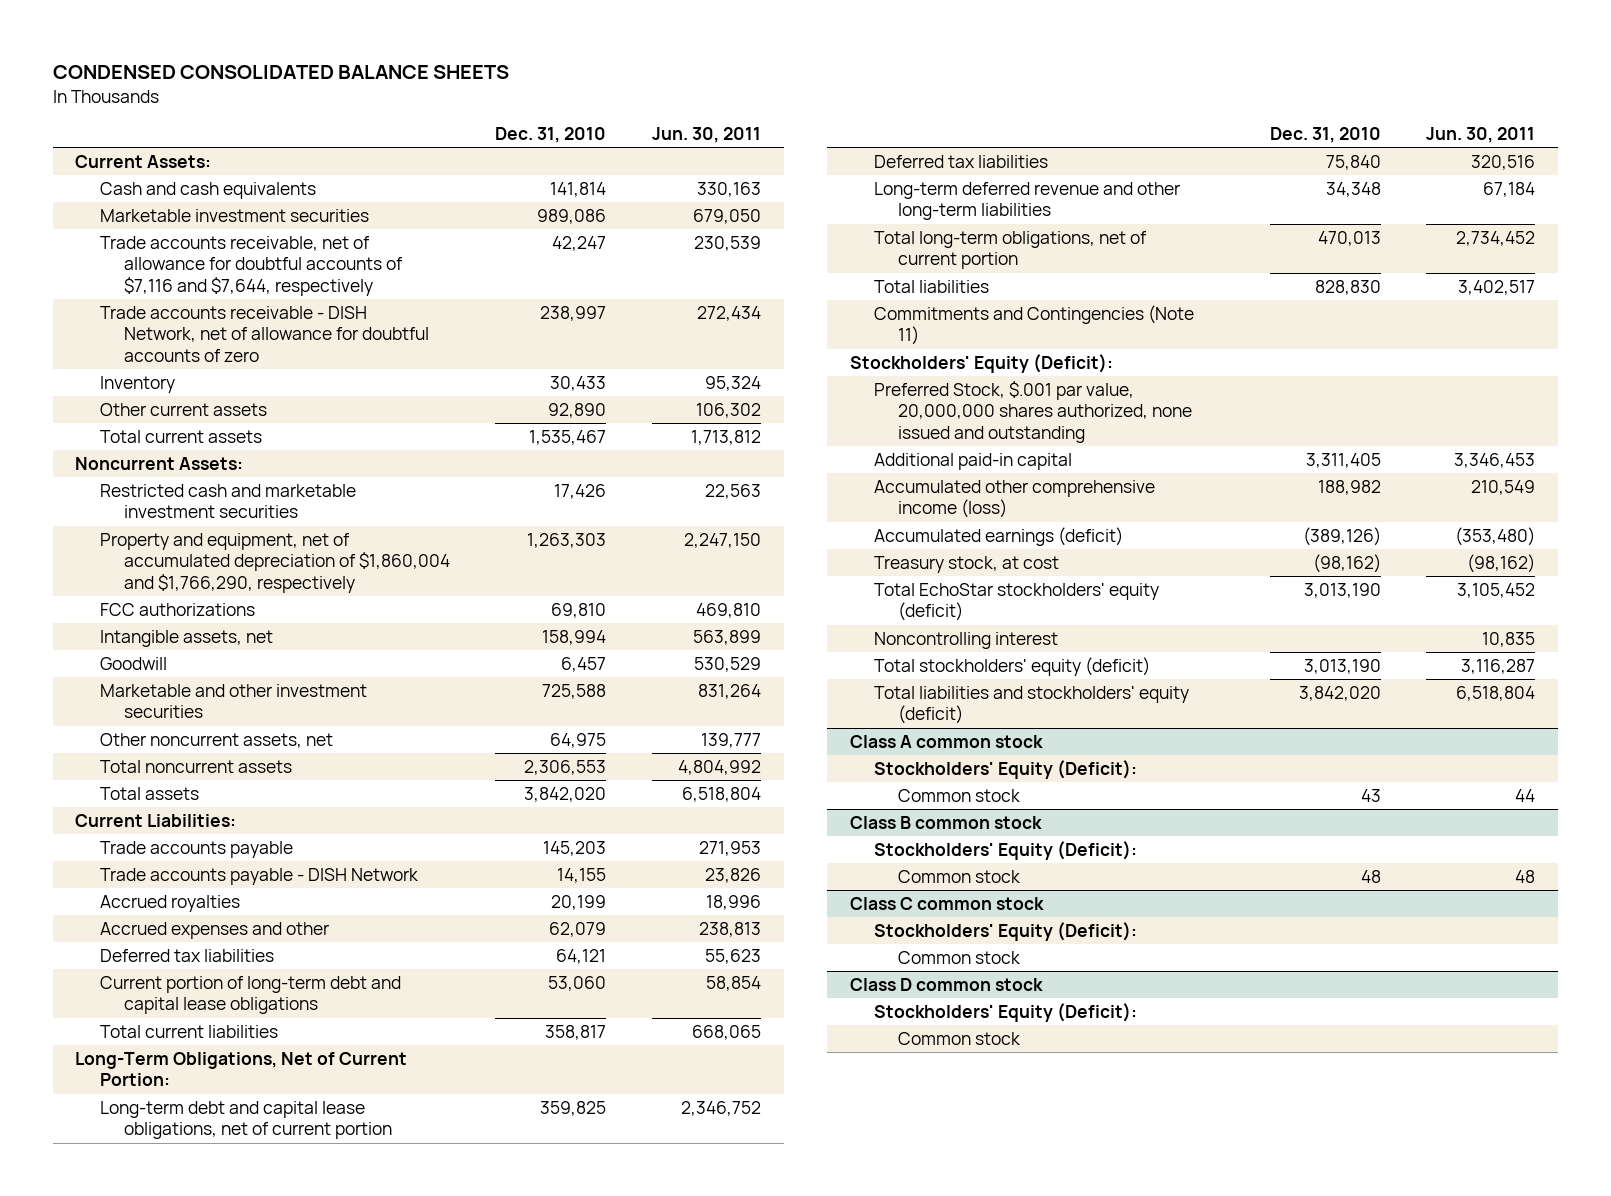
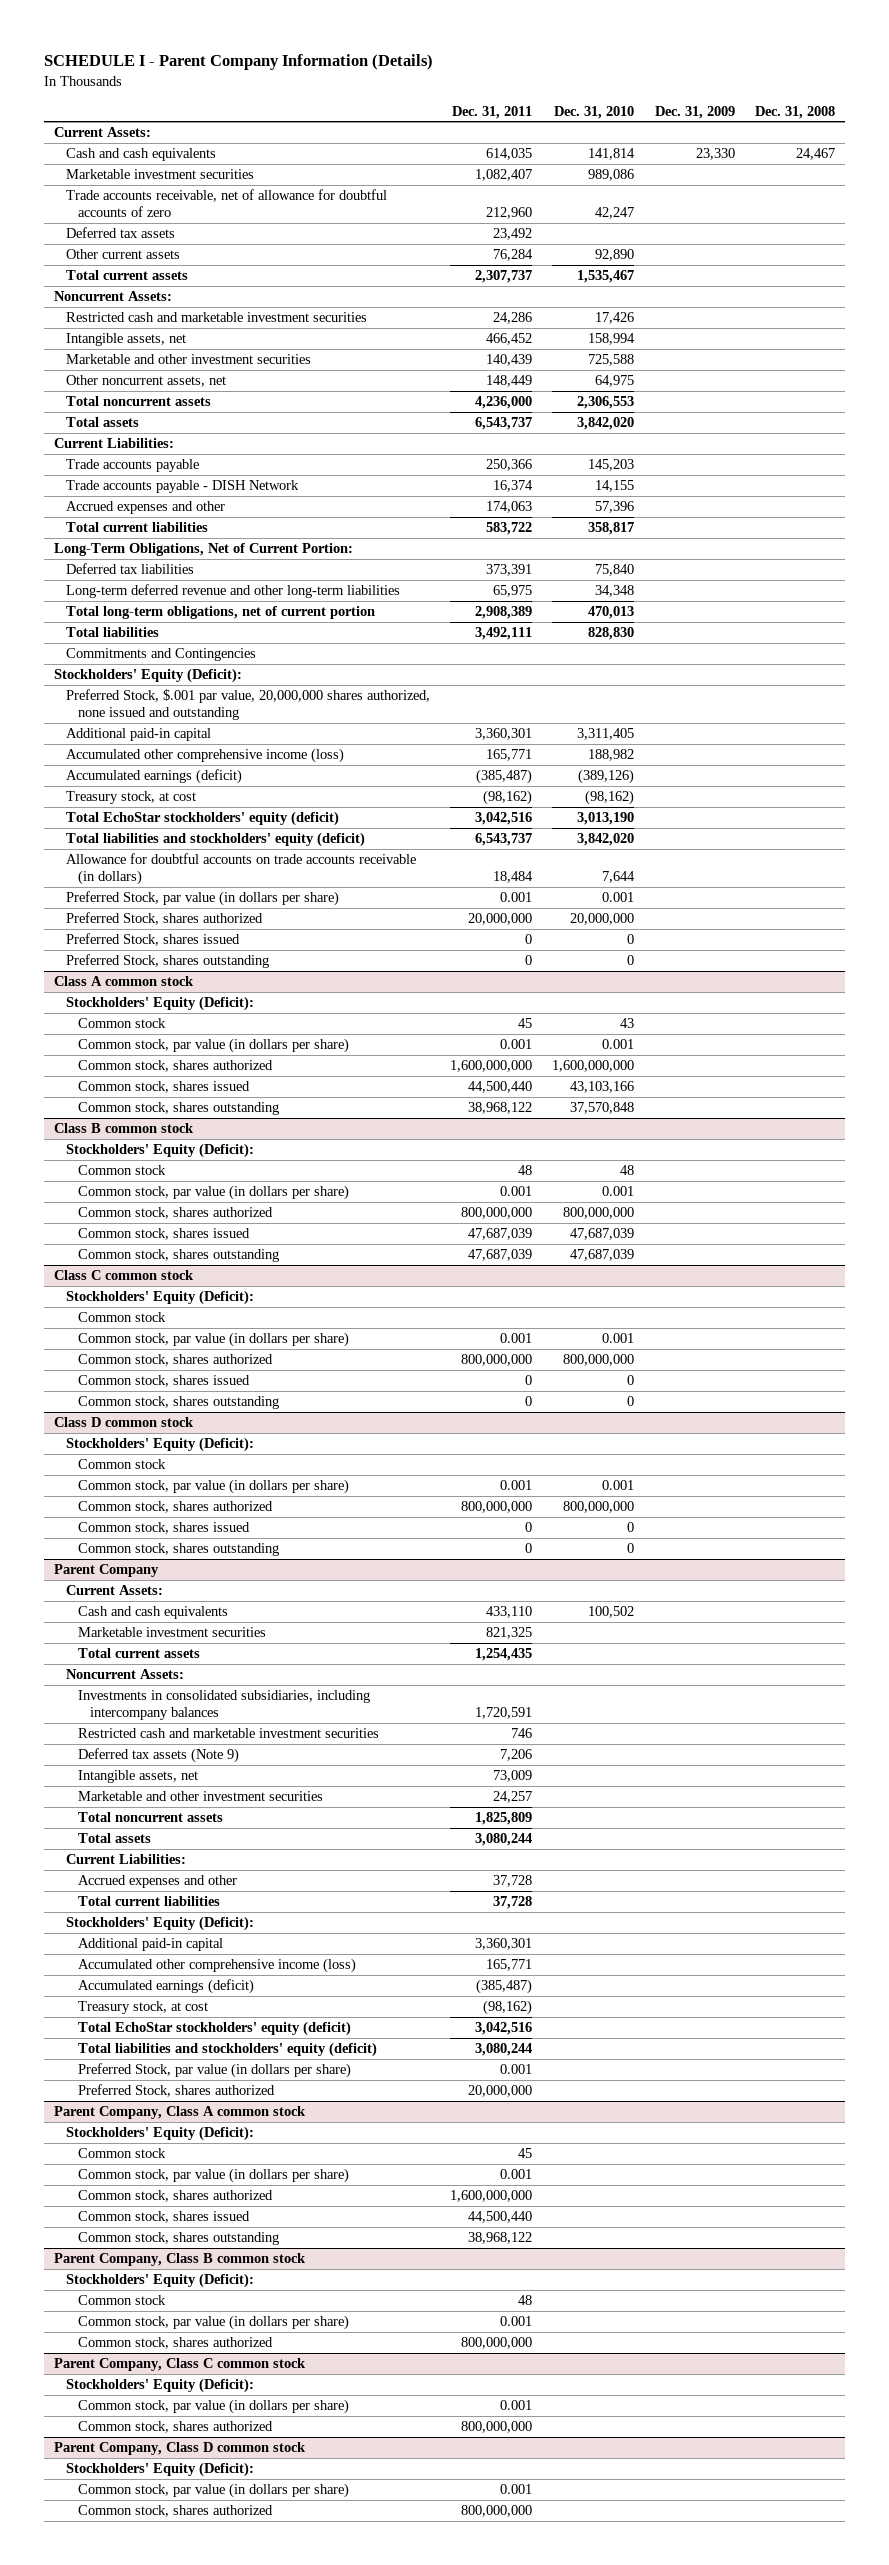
[52,65,509,80] CONDENSED CONSOLIDATED BALANCE SHEETS -> [43,54,433,71] SCHEDULE I - Parent Company Information (Details)
[651,126,761,143] Jun. 30, 2011 -> none
none -> [452,105,533,119] Dec. 31, 2011
none -> [654,105,735,119] Dec. 31, 2009
none -> [755,105,836,119] Dec. 31, 2008
[99,305,429,363] Trade accounts receivable - DISH Network, net of allowance for doubtful accounts of zero -> none
[99,375,175,393] Inventory -> none
[99,235,403,297] Trade accounts receivable, net of allowance for doubtful accounts of $7,116 and $7,644, respectively -> [65,189,387,218] Trade accounts receivable, net of allowance for doubtful accounts of zero
none -> [65,227,175,239] Deferred tax assets
[99,532,450,594] Property and equipment, net of accumulated depreciation of $1,860,004 and $1,766,290, respectively -> none
[99,602,255,616] FCC authorizations -> none
[99,656,167,670] Goodwill -> none
[99,894,240,912] Accrued royalties -> none
[99,948,274,962] Deferred tax liabilities -> none
[99,975,401,1015] Current portion of long-term debt and capital lease obligations -> none
[549,921,607,937] 62,079 -> [595,501,635,514] 57,396
[99,1100,392,1140] Long-term debt and capital lease obligations, net of current portion -> none
[874,304,1195,346] Commitments and Contingencies (Note 11) -> [65,648,256,662] Commitments and Contingencies
[874,631,1059,649] Noncontrolling interest -> none
[874,656,1151,676] Total stockholders' equity (deficit) -> none
none -> [65,853,416,886] Allowance for doubtful accounts on trade accounts receivable (in dollars)
none -> [65,891,339,907] Preferred Stock, par value (in dollars per share)
none -> [65,912,263,926] Preferred Stock, shares authorized
none -> [65,933,240,947] Preferred Stock, shares issued
none -> [65,954,269,969] Preferred Stock, shares outstanding
none -> [77,1038,349,1054] Common stock, par value (in dollars per share)
none -> [77,1060,273,1073] Common stock, shares authorized
none -> [77,1081,250,1094] Common stock, shares issued
none -> [77,1102,279,1116] Common stock, shares outstanding
none -> [77,1185,349,1201] Common stock, par value (in dollars per share)
none -> [77,1207,273,1220] Common stock, shares authorized
none -> [77,1228,250,1241] Common stock, shares issued
none -> [77,1249,279,1263] Common stock, shares outstanding
none -> [77,1332,349,1348] Common stock, par value (in dollars per share)
none -> [77,1354,273,1367] Common stock, shares authorized
none -> [77,1375,250,1388] Common stock, shares issued
none -> [77,1396,279,1410] Common stock, shares outstanding
none -> [77,1479,349,1495] Common stock, par value (in dollars per share)
none -> [77,1501,273,1514] Common stock, shares authorized
none -> [77,1522,250,1535] Common stock, shares issued
none -> [77,1543,279,1557] Common stock, shares outstanding
none -> [53,1564,159,1578] Parent Company
none -> [65,1585,163,1596] Current Assets:
none -> [77,1606,228,1620] Cash and cash equivalents
none -> [77,1627,266,1638] Marketable investment securities
none -> [77,1648,200,1659] Total current assets
none -> [65,1669,184,1680] Noncurrent Assets:
none -> [77,1690,370,1721] Investments in consolidated subsidiaries, including intercompany balances
none -> [77,1728,379,1739] Restricted cash and marketable investment securities
none -> [77,1748,239,1764] Deferred tax assets (Note 9)
none -> [77,1770,198,1784] Intangible assets, net
none -> [77,1791,323,1802] Marketable and other investment securities
none -> [77,1812,223,1823] Total noncurrent assets
none -> [77,1833,151,1844] Total assets
none -> [65,1854,186,1865] Current Liabilities:
none -> [77,1875,237,1889] Accrued expenses and other
none -> [77,1896,220,1907] Total current liabilities
none -> [65,1916,254,1932] Stockholders' Equity (Deficit):
none -> [77,1938,223,1952] Additional paid-in capital
none -> [77,1958,356,1974] Accumulated other comprehensive income (loss)
none -> [77,1979,254,1995] Accumulated earnings (deficit)
none -> [77,2001,208,2015] Treasury stock, at cost
none -> [77,2021,351,2037] Total EchoStar stockholders' equity (deficit)
none -> [77,2042,377,2058] Total liabilities and stockholders' equity (deficit)
none -> [77,2063,351,2079] Preferred Stock, par value (in dollars per share)
none -> [77,2084,275,2098] Preferred Stock, shares authorized
none -> [53,2106,306,2120] Parent Company, Class A common stock
none -> [65,2126,254,2142] Stockholders' Equity (Deficit):
none -> [77,2148,166,2159] Common stock
none -> [77,2168,349,2184] Common stock, par value (in dollars per share)
none -> [77,2190,273,2203] Common stock, shares authorized
none -> [77,2211,250,2224] Common stock, shares issued
none -> [77,2232,279,2246] Common stock, shares outstanding
none -> [53,2253,306,2267] Parent Company, Class B common stock
none -> [65,2273,254,2289] Stockholders' Equity (Deficit):
none -> [77,2295,166,2306] Common stock
none -> [77,2315,349,2331] Common stock, par value (in dollars per share)
none -> [77,2337,273,2350] Common stock, shares authorized
none -> [53,2358,306,2372] Parent Company, Class C common stock
none -> [65,2378,254,2394] Stockholders' Equity (Deficit):
none -> [77,2399,349,2415] Common stock, par value (in dollars per share)
none -> [77,2421,273,2434] Common stock, shares authorized
none -> [53,2442,306,2456] Parent Company, Class D common stock
none -> [65,2462,254,2478] Stockholders' Equity (Deficit):
none -> [77,2483,349,2499] Common stock, par value (in dollars per share)
none -> [77,2505,273,2518] Common stock, shares authorized

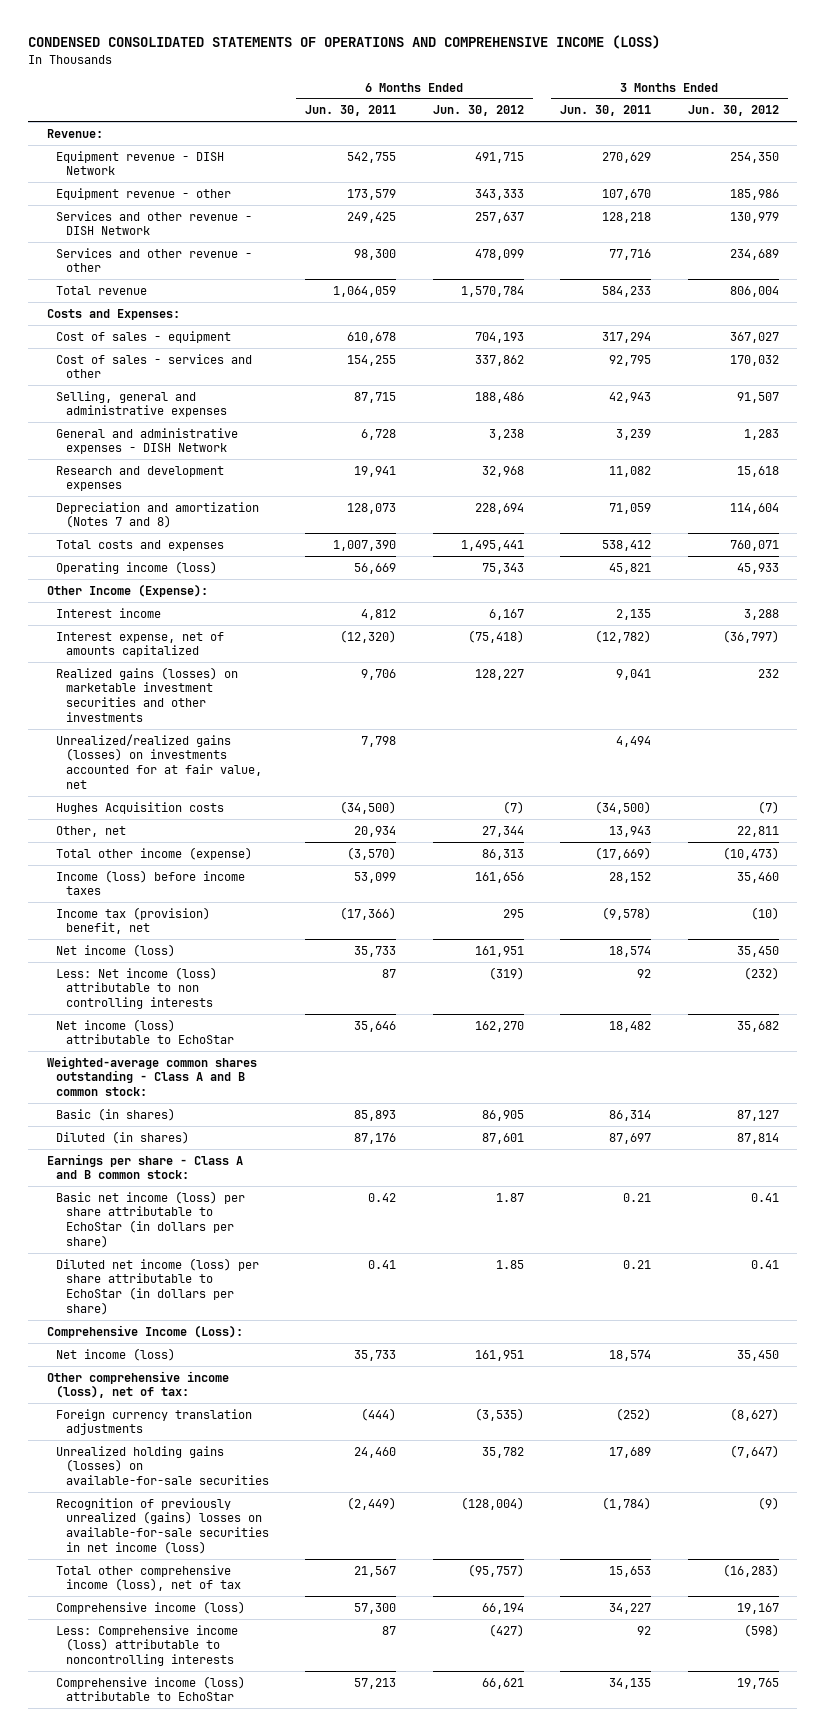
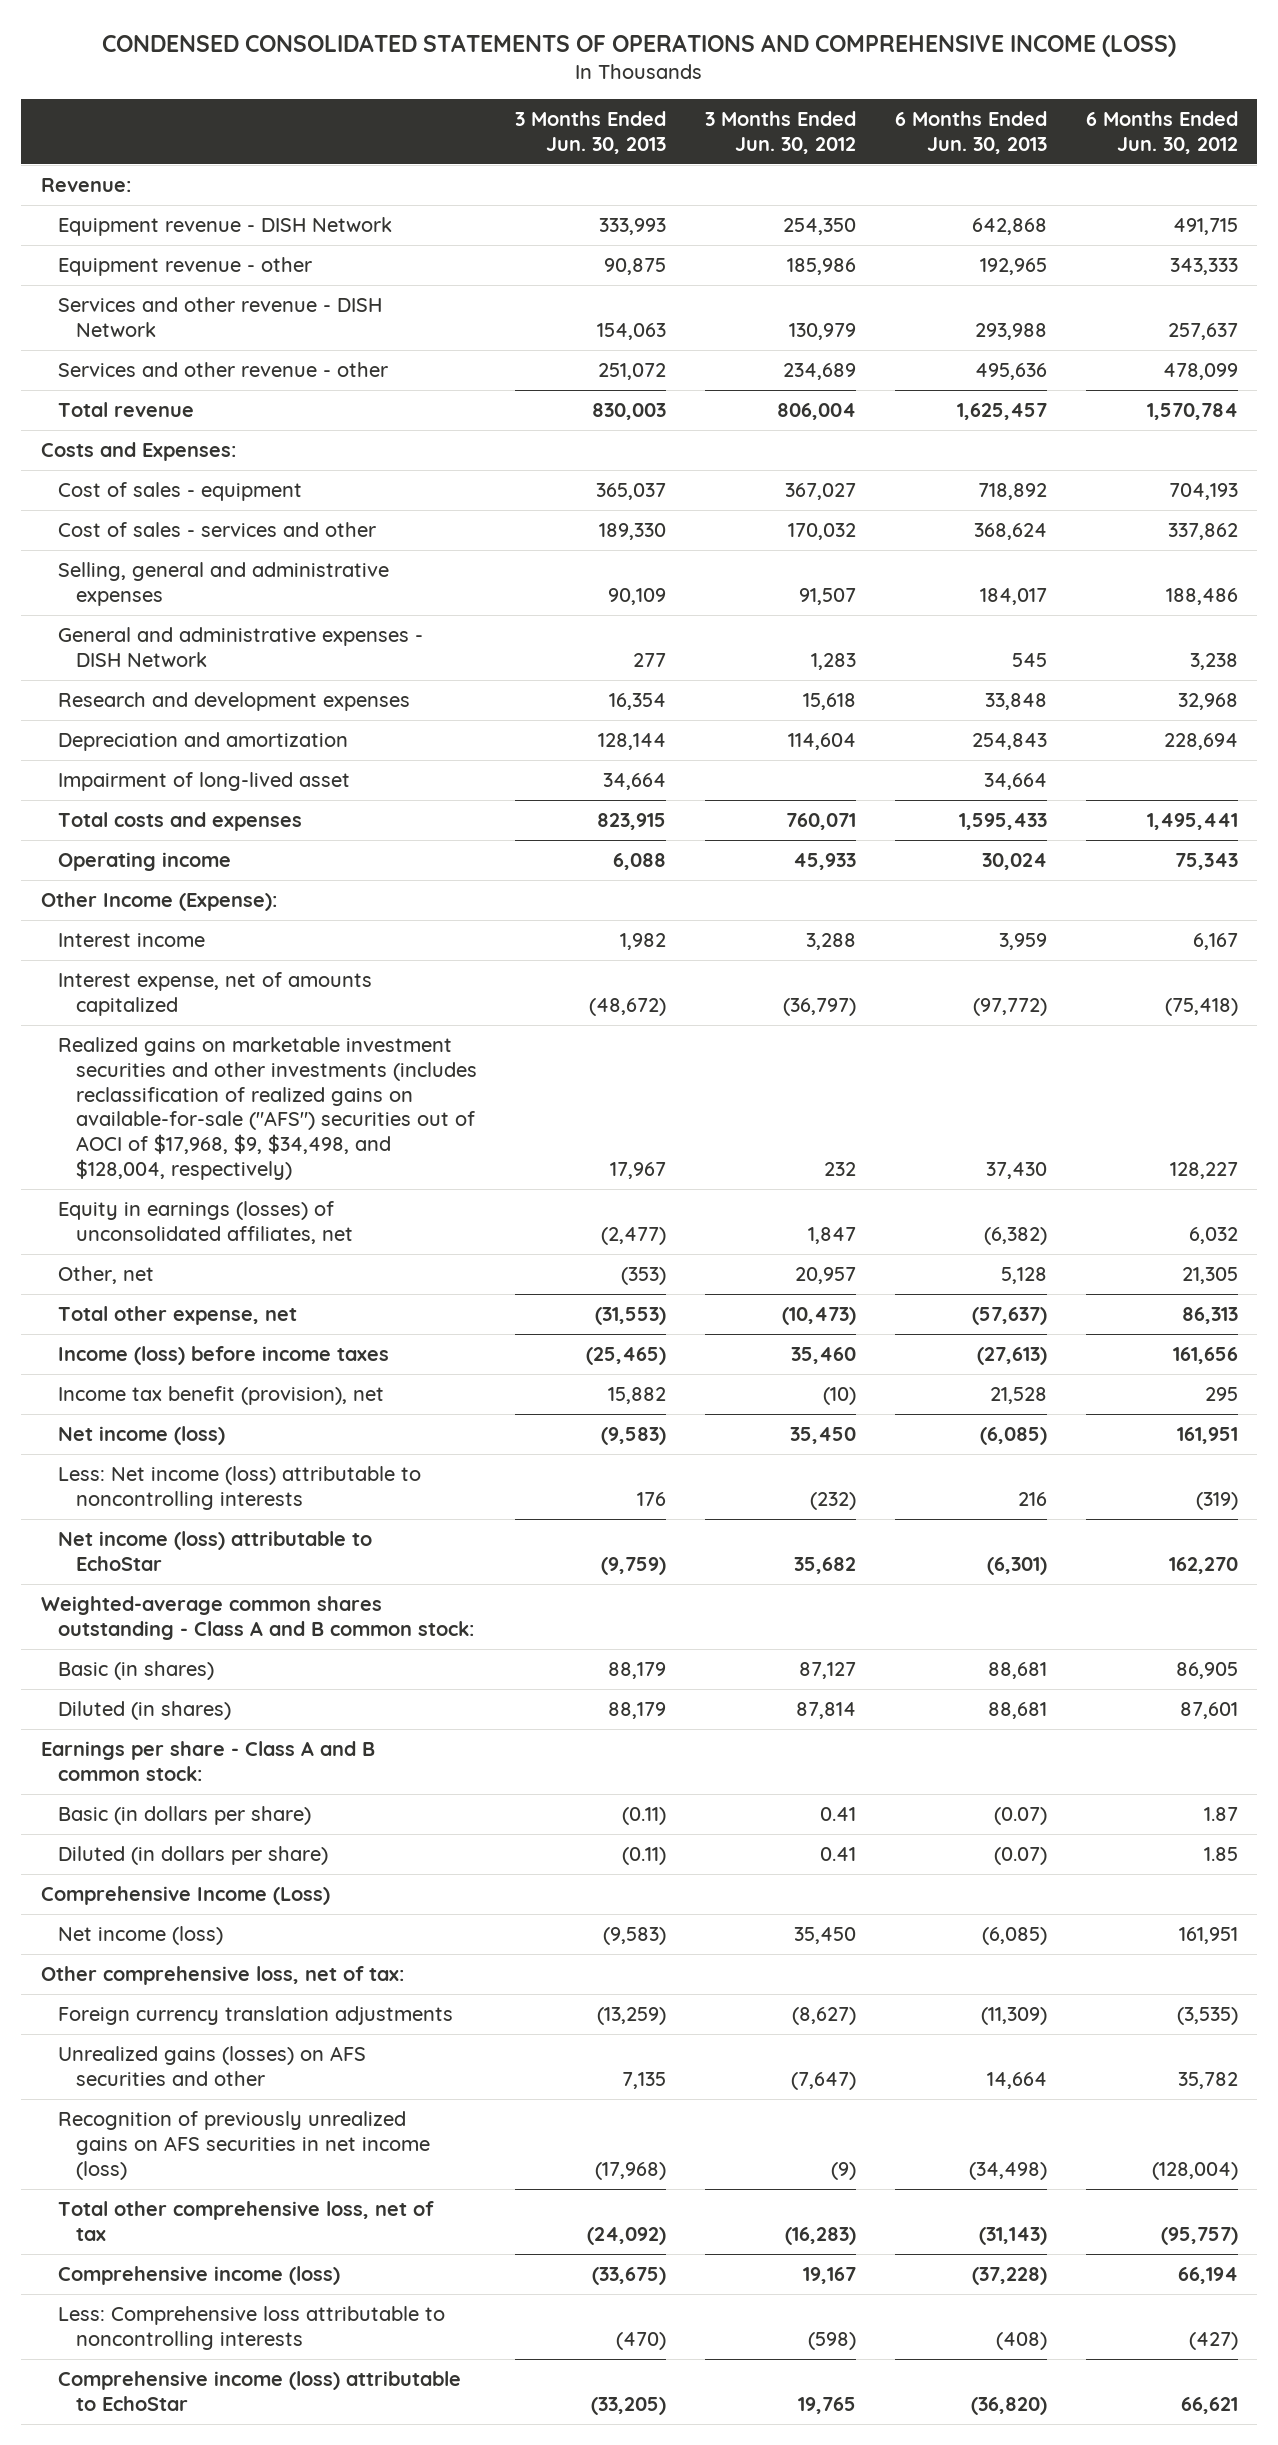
[305,105,397,117] Jun. 30, 2011 -> none
[560,105,652,117] Jun. 30, 2011 -> none
none -> [515,111,667,154] 3 Months Ended Jun. 30, 2013
none -> [894,111,1047,154] 6 Months Ended Jun. 30, 2013
[56,501,260,529] Depreciation and amortization (Notes 7 and 8) -> [58,732,349,752] Depreciation and amortization
none -> [58,772,351,792] Impairment of long-lived asset
[56,560,218,574] Operating income (loss) -> [58,852,232,872] Operating income
[56,733,262,789] Unrealized/realized gains (losses) on investments accounted for at fair value, net -> none
[56,801,225,814] Hughes Acquisition costs -> none
[56,666,239,722] Realized gains (losses) on marketable investment securities and other investments -> [58,1037,477,1180] Realized gains on marketable investment securities and other investments (includes reclassification of realized gains on available-for-sale ("AFS") securities out of AOCI of $17,968, $9, $34,498, and $128,004, respectively)
none -> [58,1201,353,1244] Equity in earnings (losses) of unconsolidated affiliates, net
[481,825,524,837] 27,344 -> [1181,1267,1238,1285] 21,305
[736,825,779,837] 22,811 -> [795,1267,857,1285] 20,957
[56,846,253,860] Total other income (expense) -> [58,1306,298,1326] Total other expense, net
[56,906,211,935] Income tax (provision) benefit, net -> [58,1386,385,1406] Income tax benefit (provision), net
[56,966,218,1010] Less: Net income (loss) attributable to non controlling interests -> [58,1466,422,1510] Less: Net income (loss) attributable to noncontrolling interests
[56,1190,246,1248] Basic net income (loss) per share attributable to EchoStar (in dollars per share) -> [58,1806,312,1826] Basic (in dollars per share)
[56,1257,260,1315] Diluted net income (loss) per share attributable to EchoStar (in dollars per share) -> [58,1846,329,1866] Diluted (in dollars per share)
[46,1324,243,1338] Comprehensive Income (Loss): -> [40,1886,330,1906] Comprehensive Income (Loss)
[46,1370,229,1399] Other comprehensive income (loss), net of tax: -> [40,1966,404,1986] Other comprehensive loss, net of tax:
[56,1445,269,1486] Unrealized holding gains (losses) on available-for-sale securities -> [58,2046,367,2086] Unrealized gains (losses) on AFS securities and other
[56,1497,269,1554] Recognition of previously unrealized (gains) losses on available-for-sale securities in net income (loss) -> [58,2111,430,2180] Recognition of previously unrealized gains on AFS securities in net income (loss)
[56,1564,241,1592] Total other comprehensive income (loss), net of tax -> [58,2201,435,2241] Total other comprehensive loss, net of tax
[56,1624,239,1667] Less: Comprehensive income (loss) attributable to noncontrolling interests -> [58,2306,446,2350] Less: Comprehensive loss attributable to noncontrolling interests

